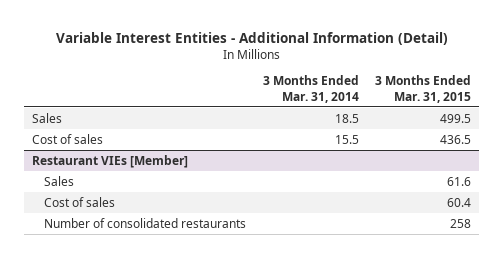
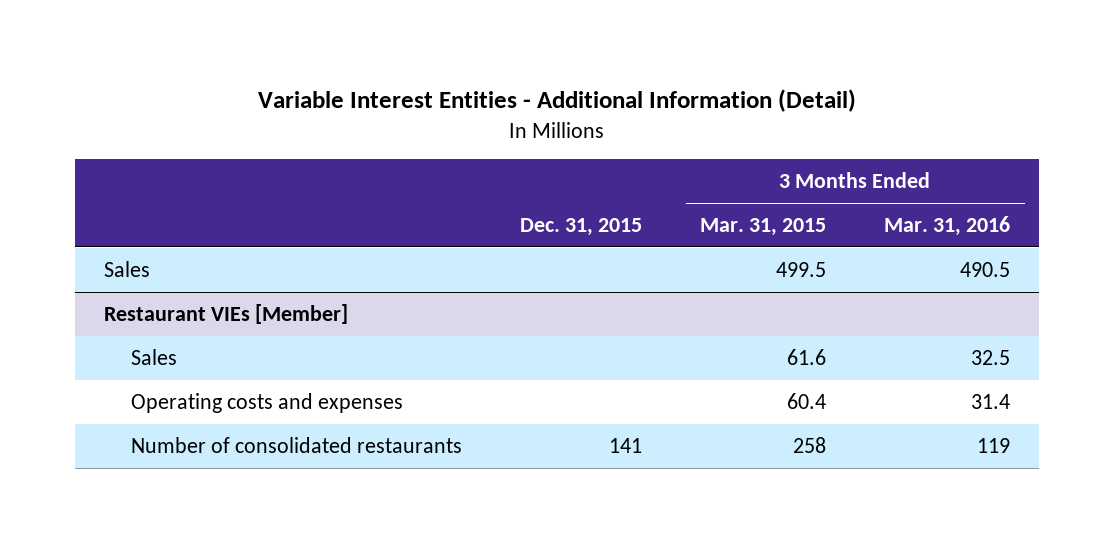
[262,75,359,103] 3 Months Ended Mar. 31, 2014 -> none
none -> [520,217,643,236] Dec. 31, 2015
none -> [884,215,1011,236] Mar. 31, 2016
[32,133,104,144] Cost of sales -> none
[44,196,116,207] Cost of sales -> none
none -> [131,392,404,413] Operating costs and expenses

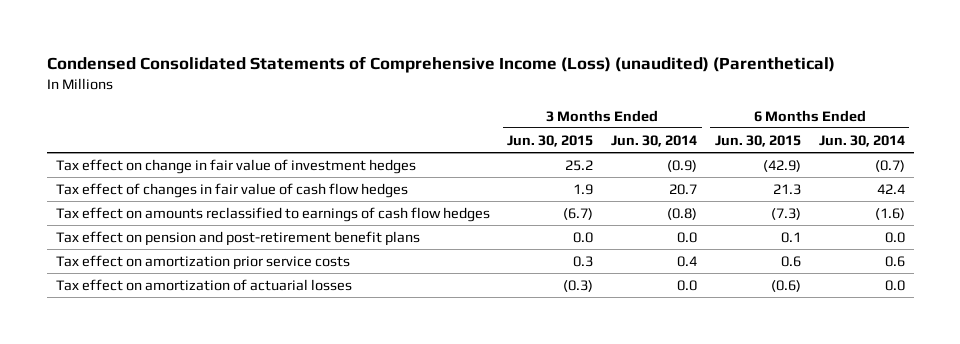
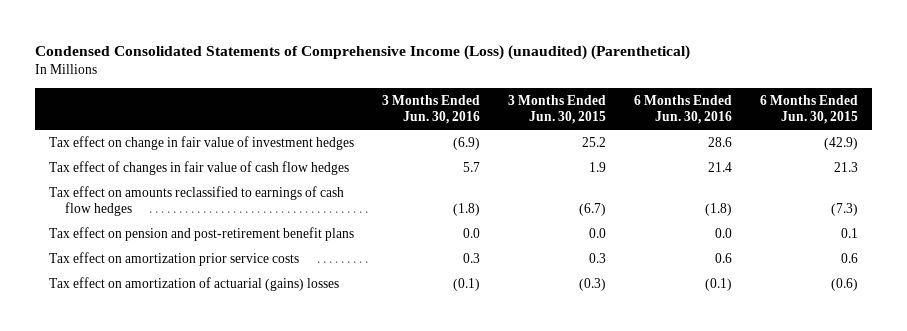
[611,134,698,147] Jun. 30, 2014 -> none
[818,134,905,147] Jun. 30, 2014 -> none
none -> [382,94,481,125] 3 Months Ended Jun. 30, 2016
none -> [633,94,732,125] 6 Months Ended Jun. 30, 2016
[55,278,352,291] Tax effect on amortization of actuarial losses -> [49,276,340,291] Tax effect on amortization of actuarial (gains) losses

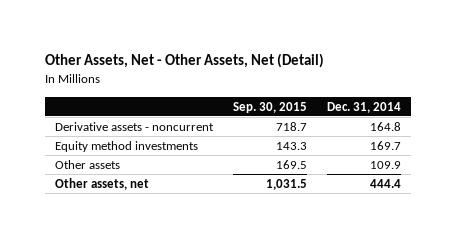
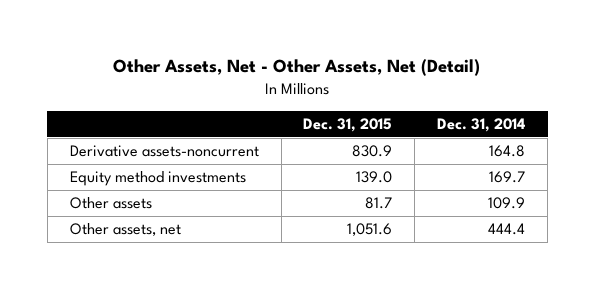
[232,101,307,113] Sep. 30, 2015 -> none
none -> [303,118,393,133] Dec. 31, 2015
[54,121,214,131] Derivative assets - noncurrent -> [69,145,259,158] Derivative assets-noncurrent

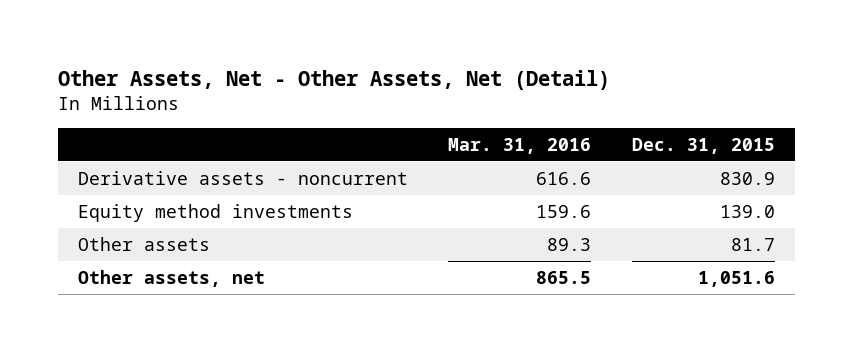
[437,118,526,133] Dec. 31, 2014 -> none
none -> [448,137,592,154] Mar. 31, 2016
[69,145,259,158] Derivative assets-noncurrent -> [78,171,409,186] Derivative assets - noncurrent

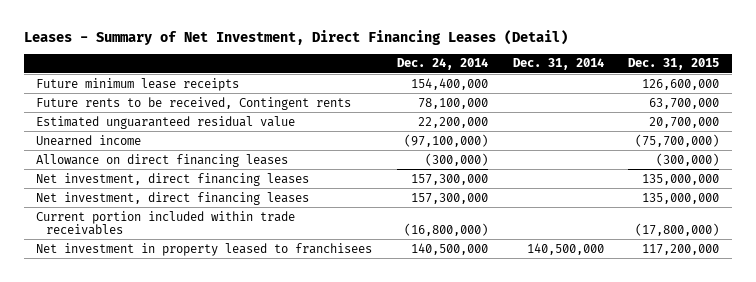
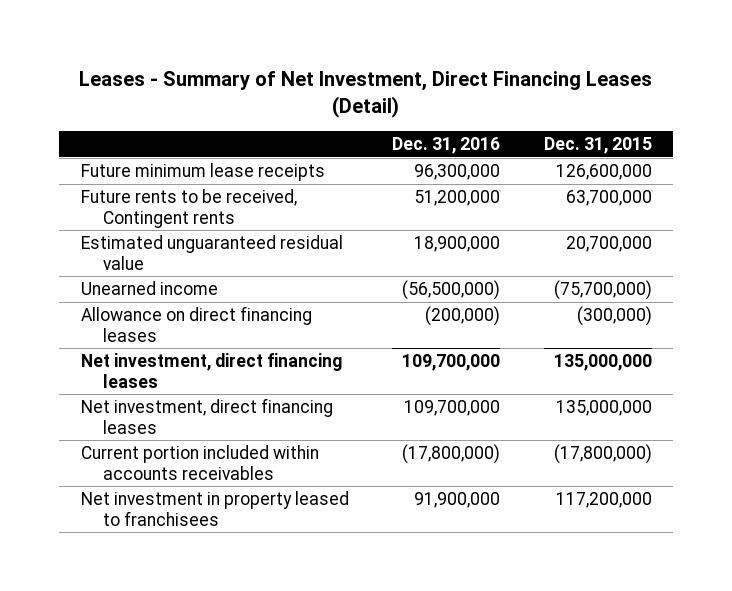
[396,58,488,71] Dec. 24, 2014 -> none
[512,58,604,71] Dec. 31, 2014 -> none
none -> [392,136,501,154] Dec. 31, 2016
[36,210,296,236] Current portion included within trade receivables -> [80,445,319,480] Current portion included within accounts receivables

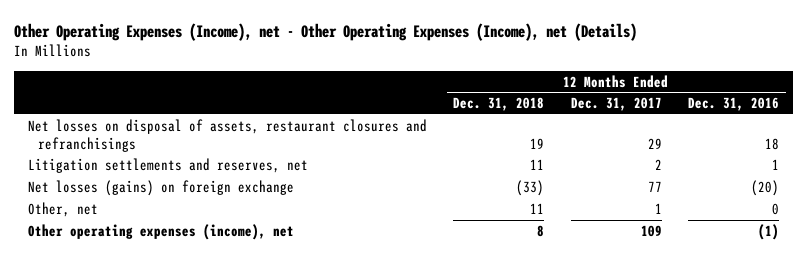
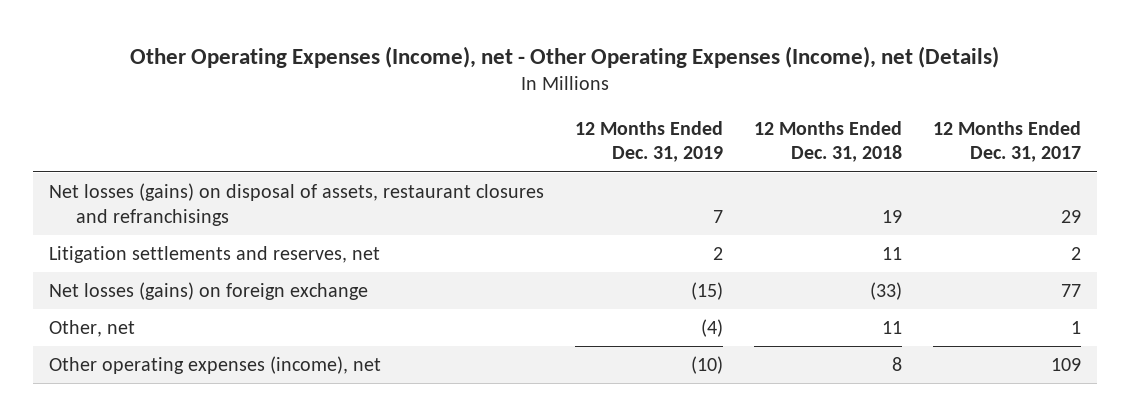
[688,97,780,112] Dec. 31, 2016 -> none
none -> [575,120,724,163] 12 Months Ended Dec. 31, 2019
[27,118,427,152] Net losses on disposal of assets, restaurant closures and refranchisings -> [48,183,544,226] Net losses (gains) on disposal of assets, restaurant closures and refranchisings

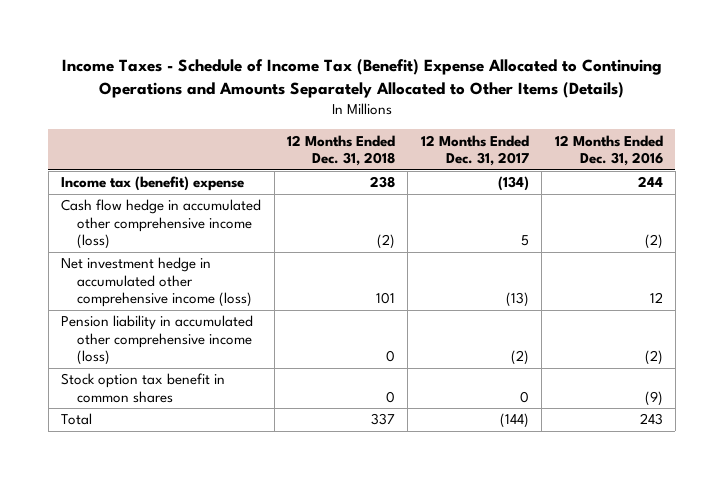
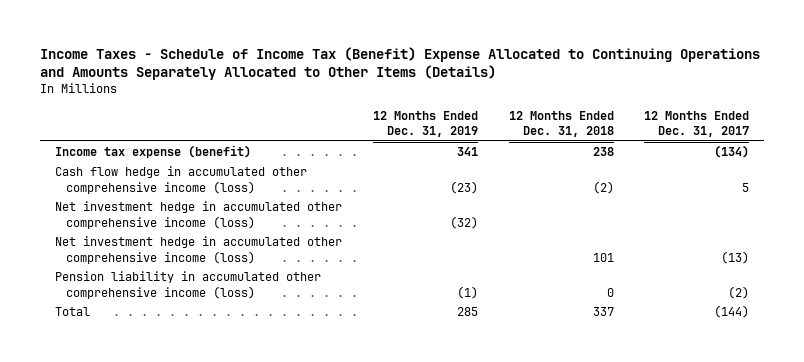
[554,134,663,167] 12 Months Ended Dec. 31, 2016 -> none
none -> [372,110,478,138] 12 Months Ended Dec. 31, 2019
[61,176,245,192] Income tax (benefit) expense -> [55,145,252,159] Income tax expense (benefit)
none -> [55,201,343,229] Net investment hedge in accumulated other comprehensive income (loss)
[61,373,226,403] Stock option tax benefit in common shares -> none

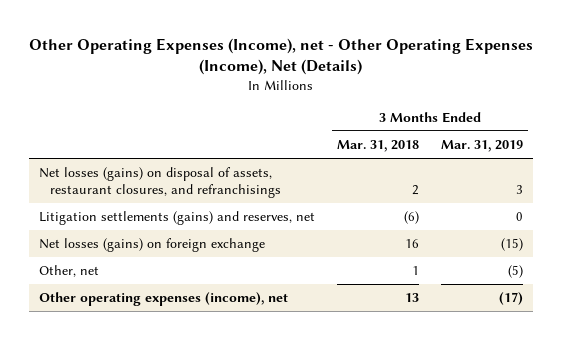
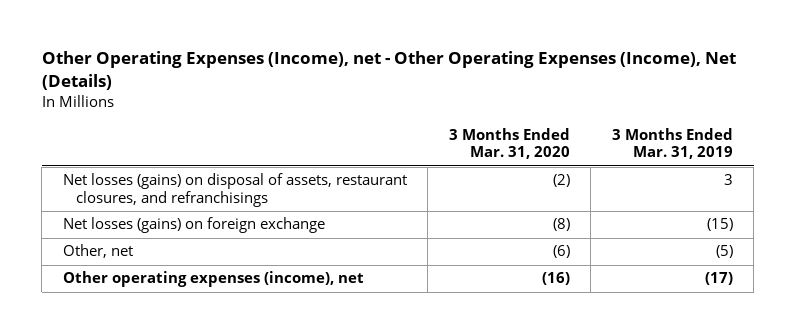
[336,140,419,153] Mar. 31, 2018 -> none
none -> [448,128,570,160] 3 Months Ended Mar. 31, 2020
[39,211,316,226] Litigation settlements (gains) and reserves, net -> none

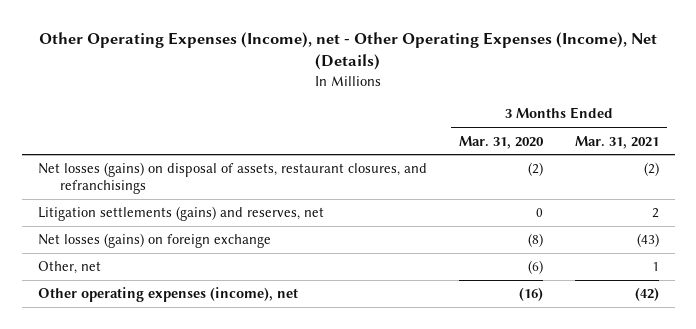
[611,128,733,160] 3 Months Ended Mar. 31, 2019 -> none
none -> [574,135,659,149] Mar. 31, 2021
none -> [37,206,324,222] Litigation settlements (gains) and reserves, net

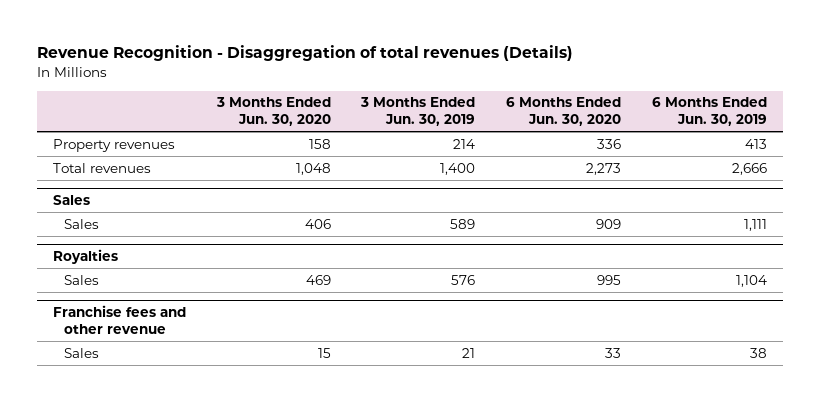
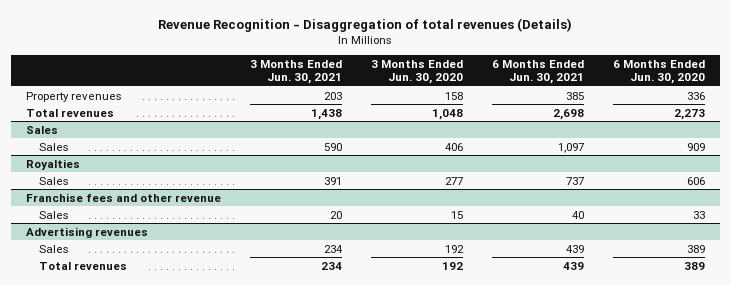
[360,97,476,127] 3 Months Ended Jun. 30, 2019 -> none
[652,97,768,127] 6 Months Ended Jun. 30, 2019 -> none
none -> [249,59,342,85] 3 Months Ended Jun. 30, 2021
none -> [492,59,585,85] 6 Months Ended Jun. 30, 2021
[305,274,331,285] 469 -> [444,176,463,185] 277
[597,274,622,285] 995 -> [687,176,706,185] 606
none -> [25,226,148,238] Advertising revenues
none -> [39,244,69,253] Sales
none -> [39,261,128,270] Total revenues

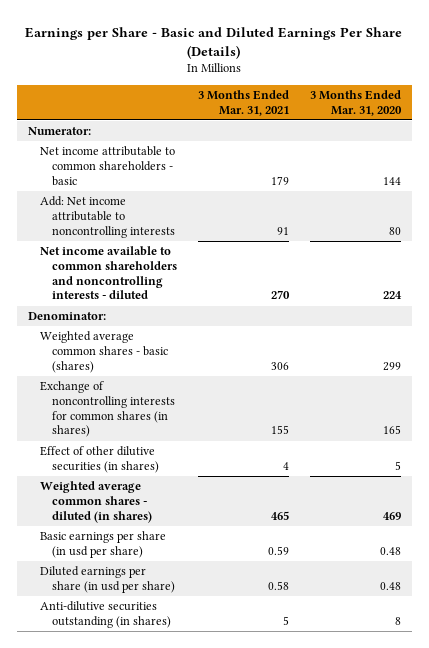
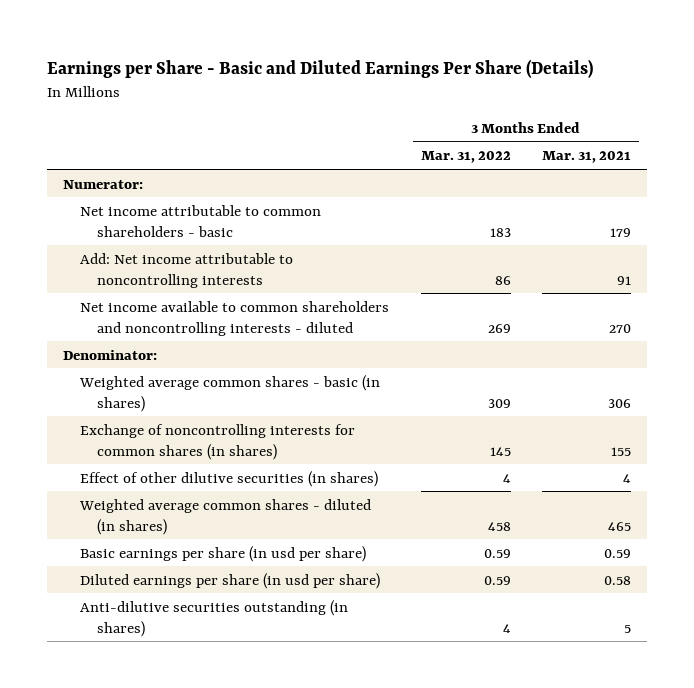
[310,89,403,116] 3 Months Ended Mar. 31, 2020 -> none
none -> [420,151,511,164] Mar. 31, 2022
[40,331,169,373] Weighted average common shares - basic (shares) -> [79,374,381,412] Weighted average common shares - basic (in shares)

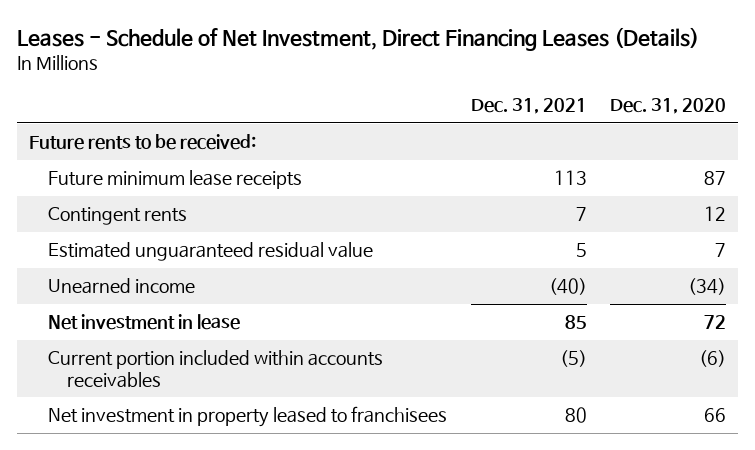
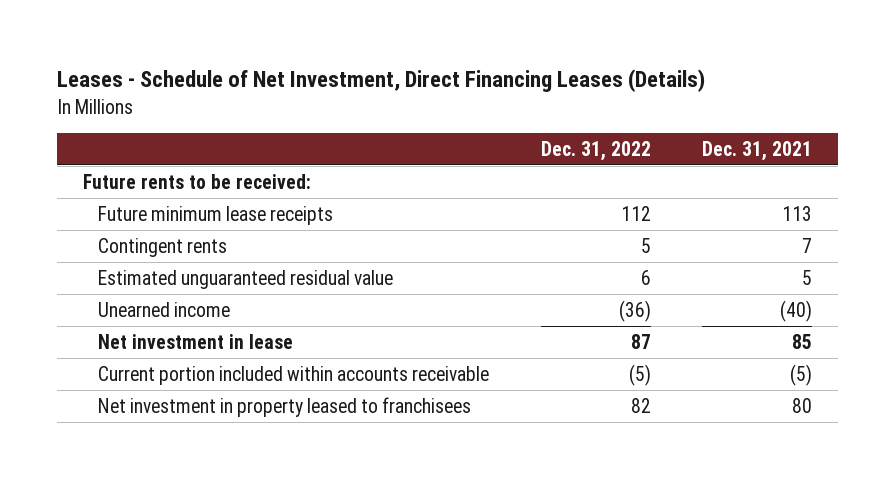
[610,98,727,115] Dec. 31, 2020 -> none
none -> [540,140,651,161] Dec. 31, 2022
[48,350,384,388] Current portion included within accounts receivables -> [97,365,489,385] Current portion included within accounts receivable

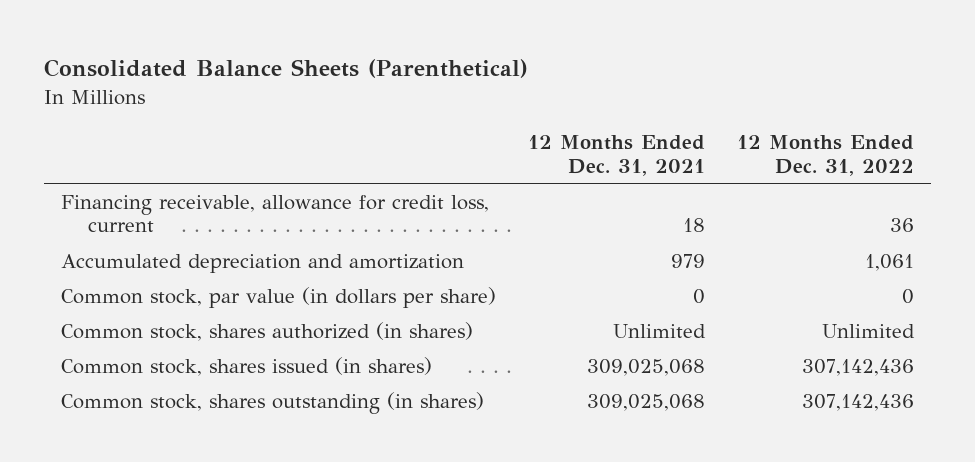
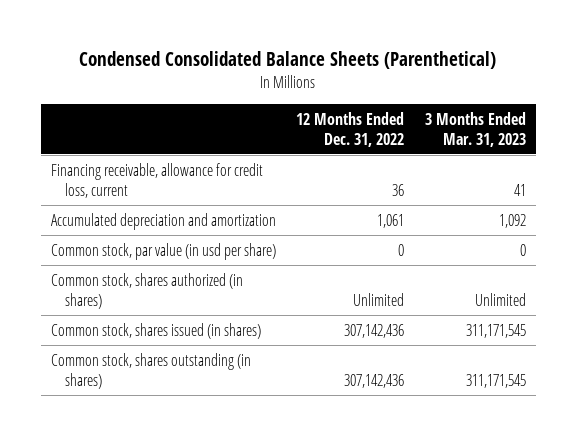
[44,59,529,79] Consolidated Balance Sheets (Parenthetical) -> [79,50,497,69] Condensed Consolidated Balance Sheets (Parenthetical)
[528,134,706,176] 12 Months Ended Dec. 31, 2021 -> none
none -> [424,111,526,147] 3 Months Ended Mar. 31, 2023
[60,286,496,308] Common stock, par value (in dollars per share) -> [50,242,276,260] Common stock, par value (in usd per share)

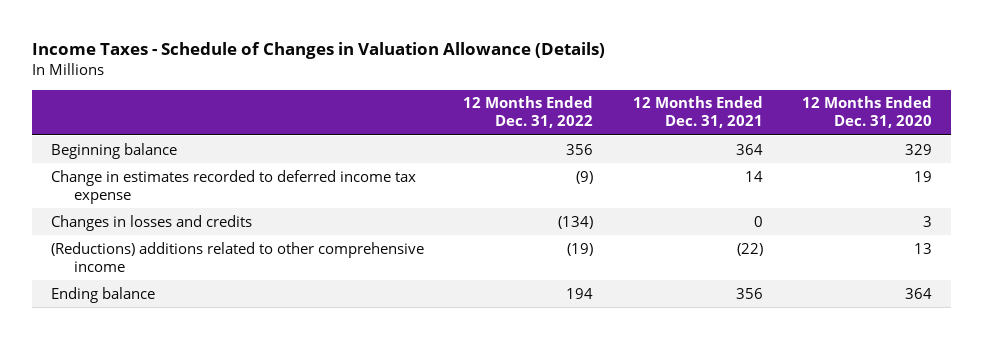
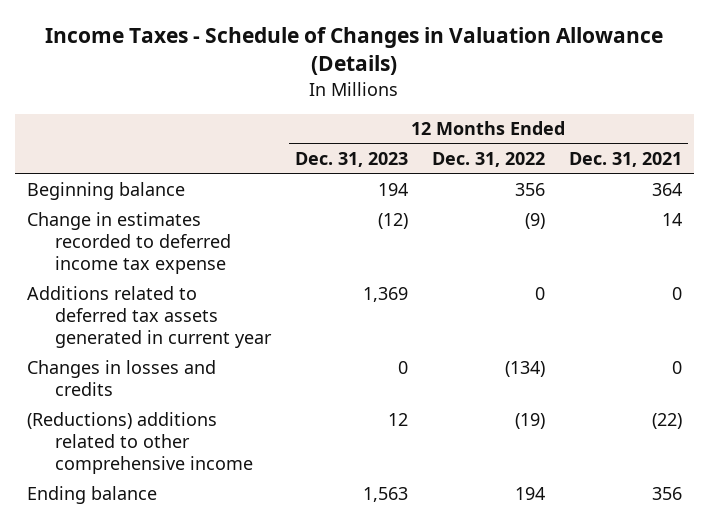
[801,96,932,129] 12 Months Ended Dec. 31, 2020 -> none
none -> [294,152,408,168] Dec. 31, 2023
none -> [27,286,273,349] Additions related to deferred tax assets generated in current year

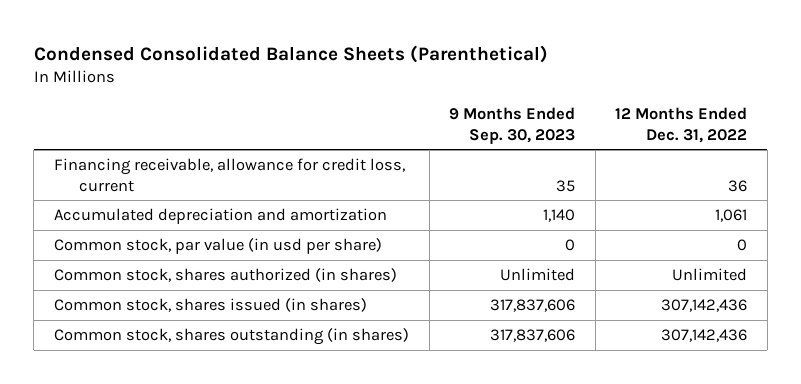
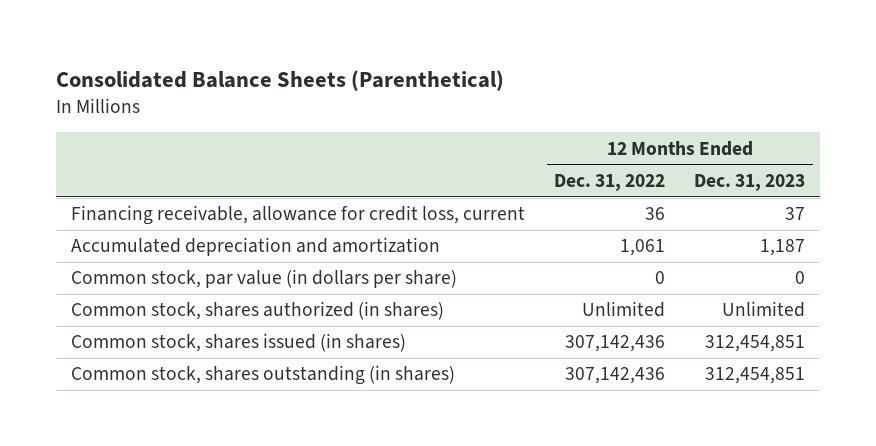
[33,44,548,63] Condensed Consolidated Balance Sheets (Parenthetical) -> [56,69,505,91] Consolidated Balance Sheets (Parenthetical)
[449,107,576,144] 9 Months Ended Sep. 30, 2023 -> none
none -> [694,173,806,191] Dec. 31, 2023
[53,238,382,255] Common stock, par value (in usd per share) -> [70,269,457,289] Common stock, par value (in dollars per share)

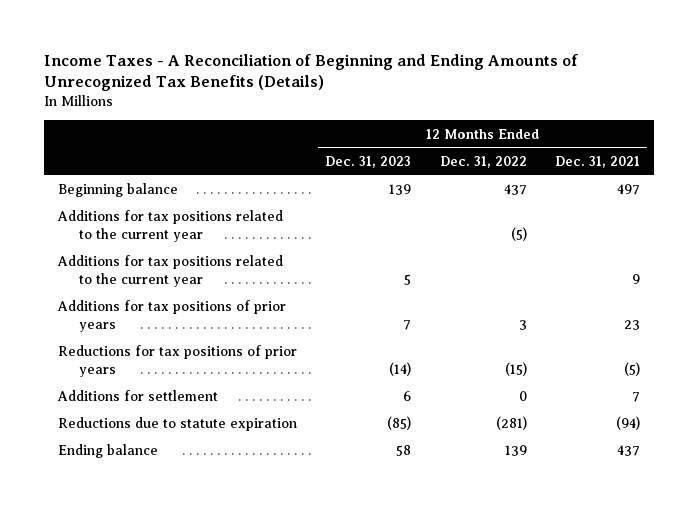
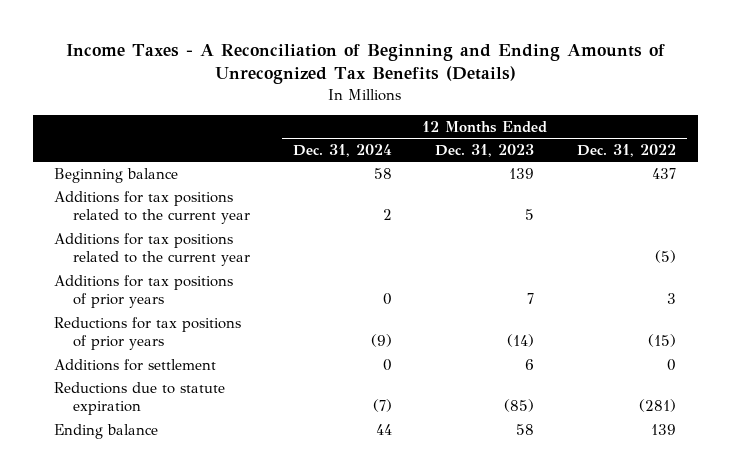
[554,155,640,168] Dec. 31, 2021 -> none
none -> [293,143,393,157] Dec. 31, 2024
[56,210,283,242] Additions for tax positions related to the current year -> [54,232,251,267] Additions for tax positions related to the current year

